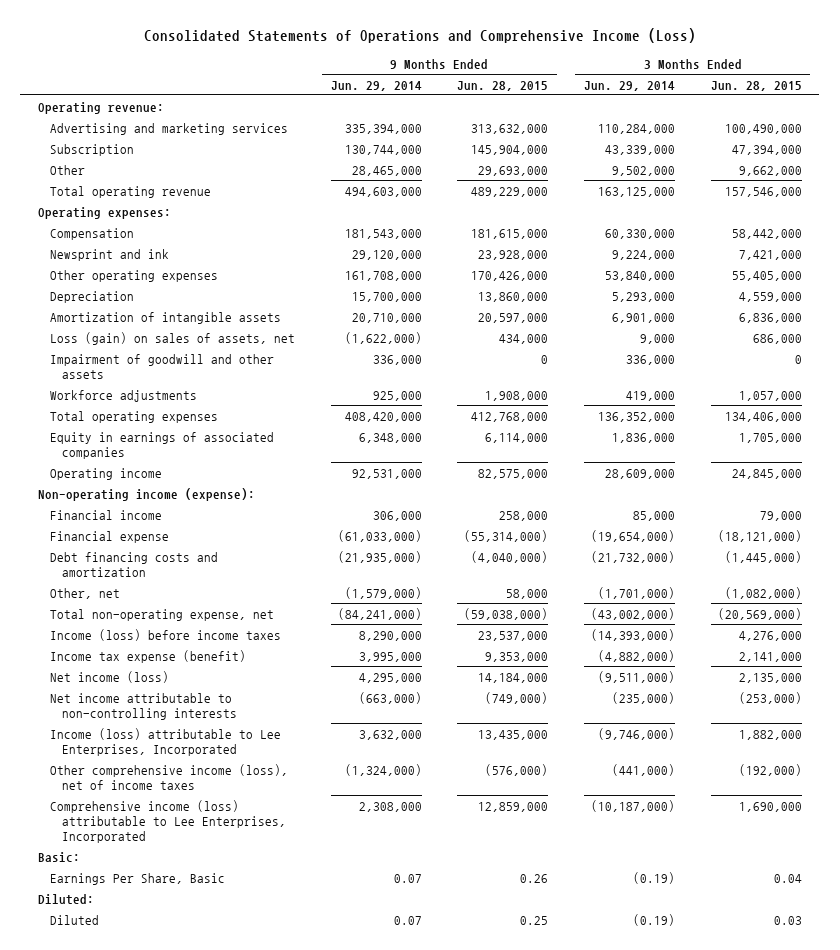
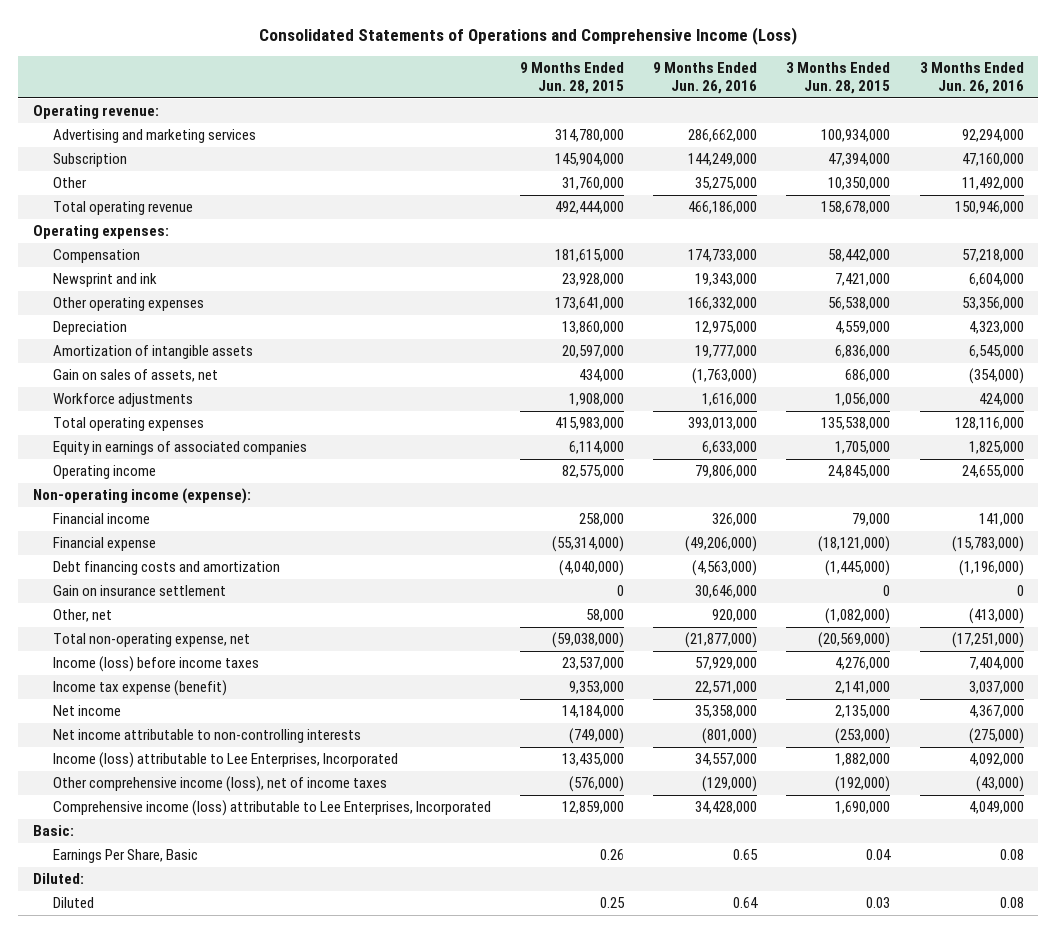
[330,80,422,91] Jun. 29, 2014 -> none
[583,80,675,91] Jun. 29, 2014 -> none
none -> [653,62,758,95] 9 Months Ended Jun. 26, 2016
none -> [919,62,1024,95] 3 Months Ended Jun. 26, 2016
[471,123,549,134] 313,632,000 -> [554,129,624,143] 314,780,000
[724,123,802,134] 100,490,000 -> [821,129,891,143] 100,934,000
[478,165,549,176] 29,693,000 -> [561,177,624,191] 31,760,000
[738,165,802,176] 9,662,000 -> [828,177,891,191] 10,350,000
[471,186,549,197] 489,229,000 -> [554,201,624,215] 492,444,000
[724,186,802,197] 157,546,000 -> [821,201,891,215] 158,678,000
[471,270,549,281] 170,426,000 -> [554,297,624,311] 173,641,000
[731,270,802,281] 55,405,000 -> [828,297,891,311] 56,538,000
[49,353,274,379] Impairment of goodwill and other assets -> none
[49,331,295,345] Loss (gain) on sales of assets, net -> [52,369,218,383] Gain on sales of assets, net
[738,390,802,401] 1,057,000 -> [835,393,891,407] 1,056,000
[471,411,549,422] 412,768,000 -> [554,417,624,431] 415,983,000
[724,411,802,422] 134,406,000 -> [821,417,891,431] 135,538,000
none -> [52,585,226,597] Gain on insurance settlement
[49,670,169,683] Net income (loss) -> [52,705,121,717] Net income

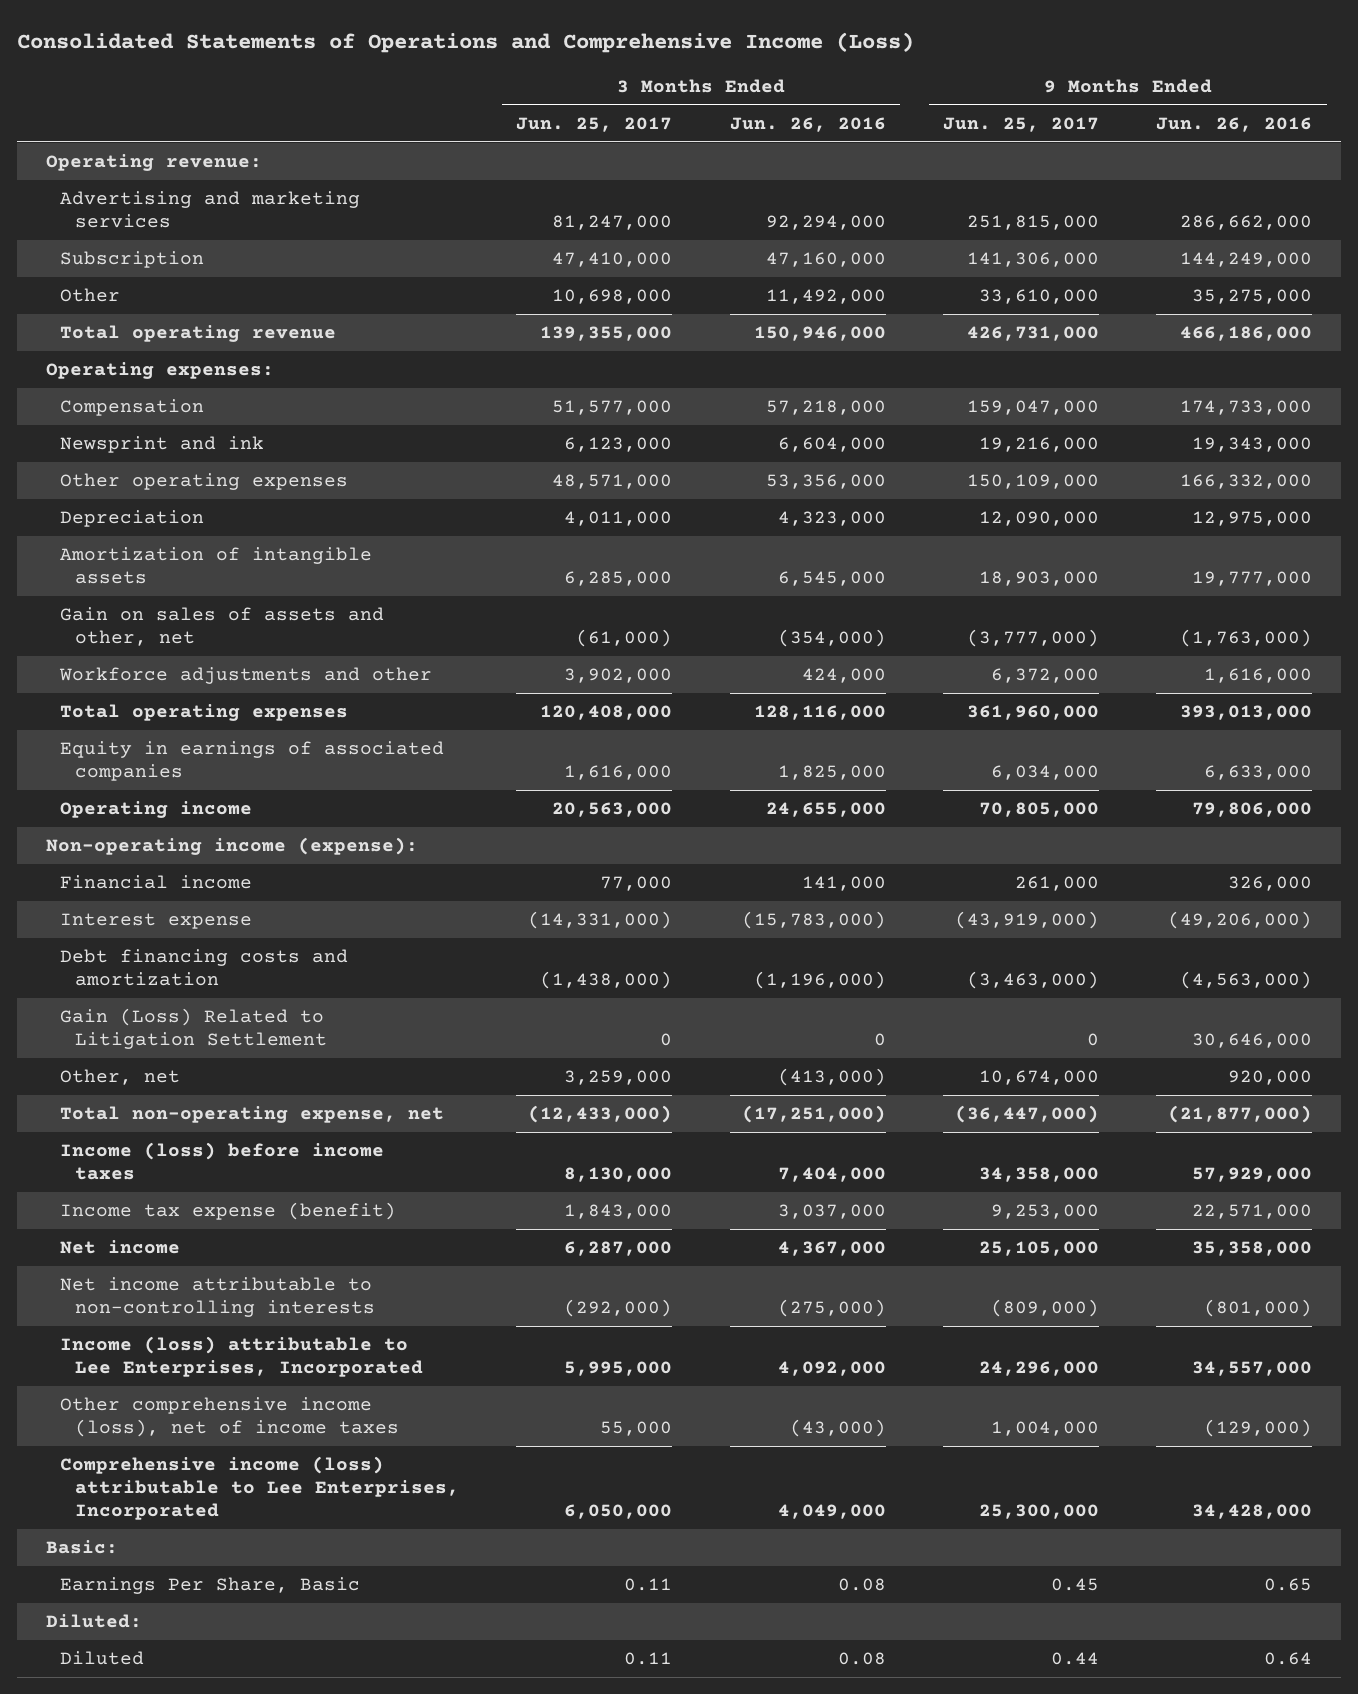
[519,62,624,95] 9 Months Ended Jun. 28, 2015 -> none
[786,62,891,95] 3 Months Ended Jun. 28, 2015 -> none
none -> [516,116,673,132] Jun. 25, 2017
none -> [942,116,1099,132] Jun. 25, 2017
[52,369,218,383] Gain on sales of assets, net -> [60,607,385,647] Gain on sales of assets and other, net
[52,393,193,408] Workforce adjustments -> [59,667,433,685] Workforce adjustments and other
[52,537,156,552] Financial expense -> [60,913,253,930] Interest expense
[52,585,226,597] Gain on insurance settlement -> [60,1008,327,1050] Gain (Loss) Related to Litigation Settlement

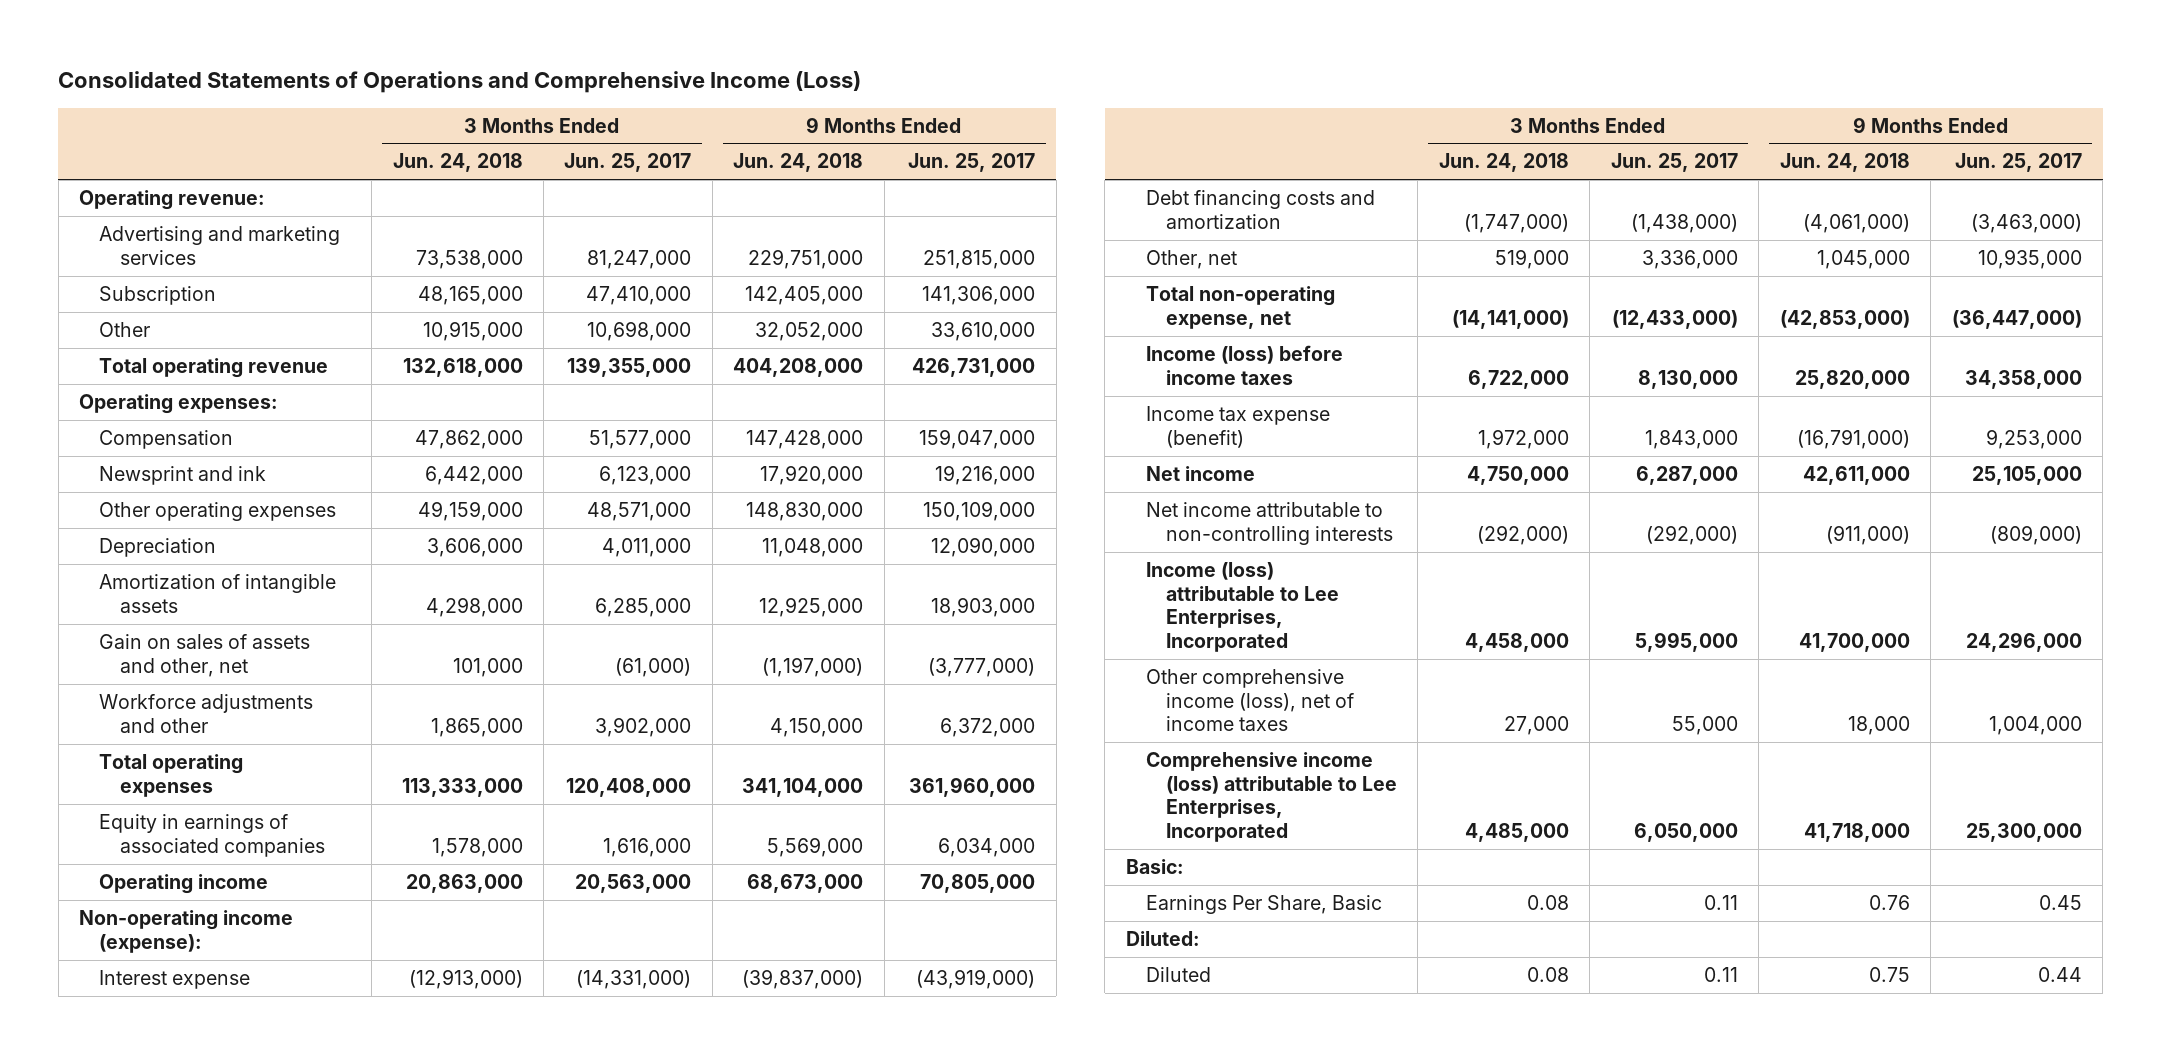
[729,116,886,132] Jun. 26, 2016 -> none
[1156,116,1313,132] Jun. 26, 2016 -> none
none -> [392,153,523,173] Jun. 24, 2018
none -> [733,153,864,173] Jun. 24, 2018
[60,875,253,890] Financial income -> none
[60,1008,327,1050] Gain (Loss) Related to Litigation Settlement -> none
[564,1070,673,1086] 3,259,000 -> [1641,249,1738,269] 3,336,000
[978,1070,1099,1086] 10,674,000 -> [1977,248,2082,269] 10,935,000

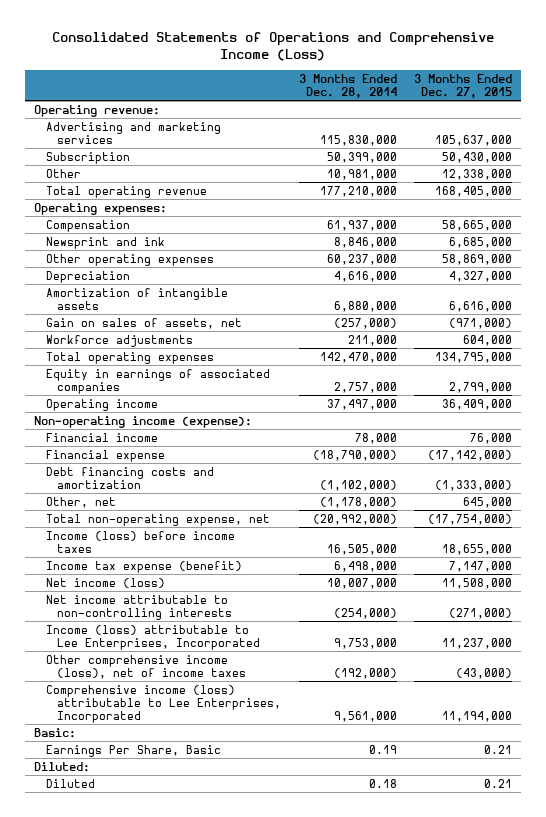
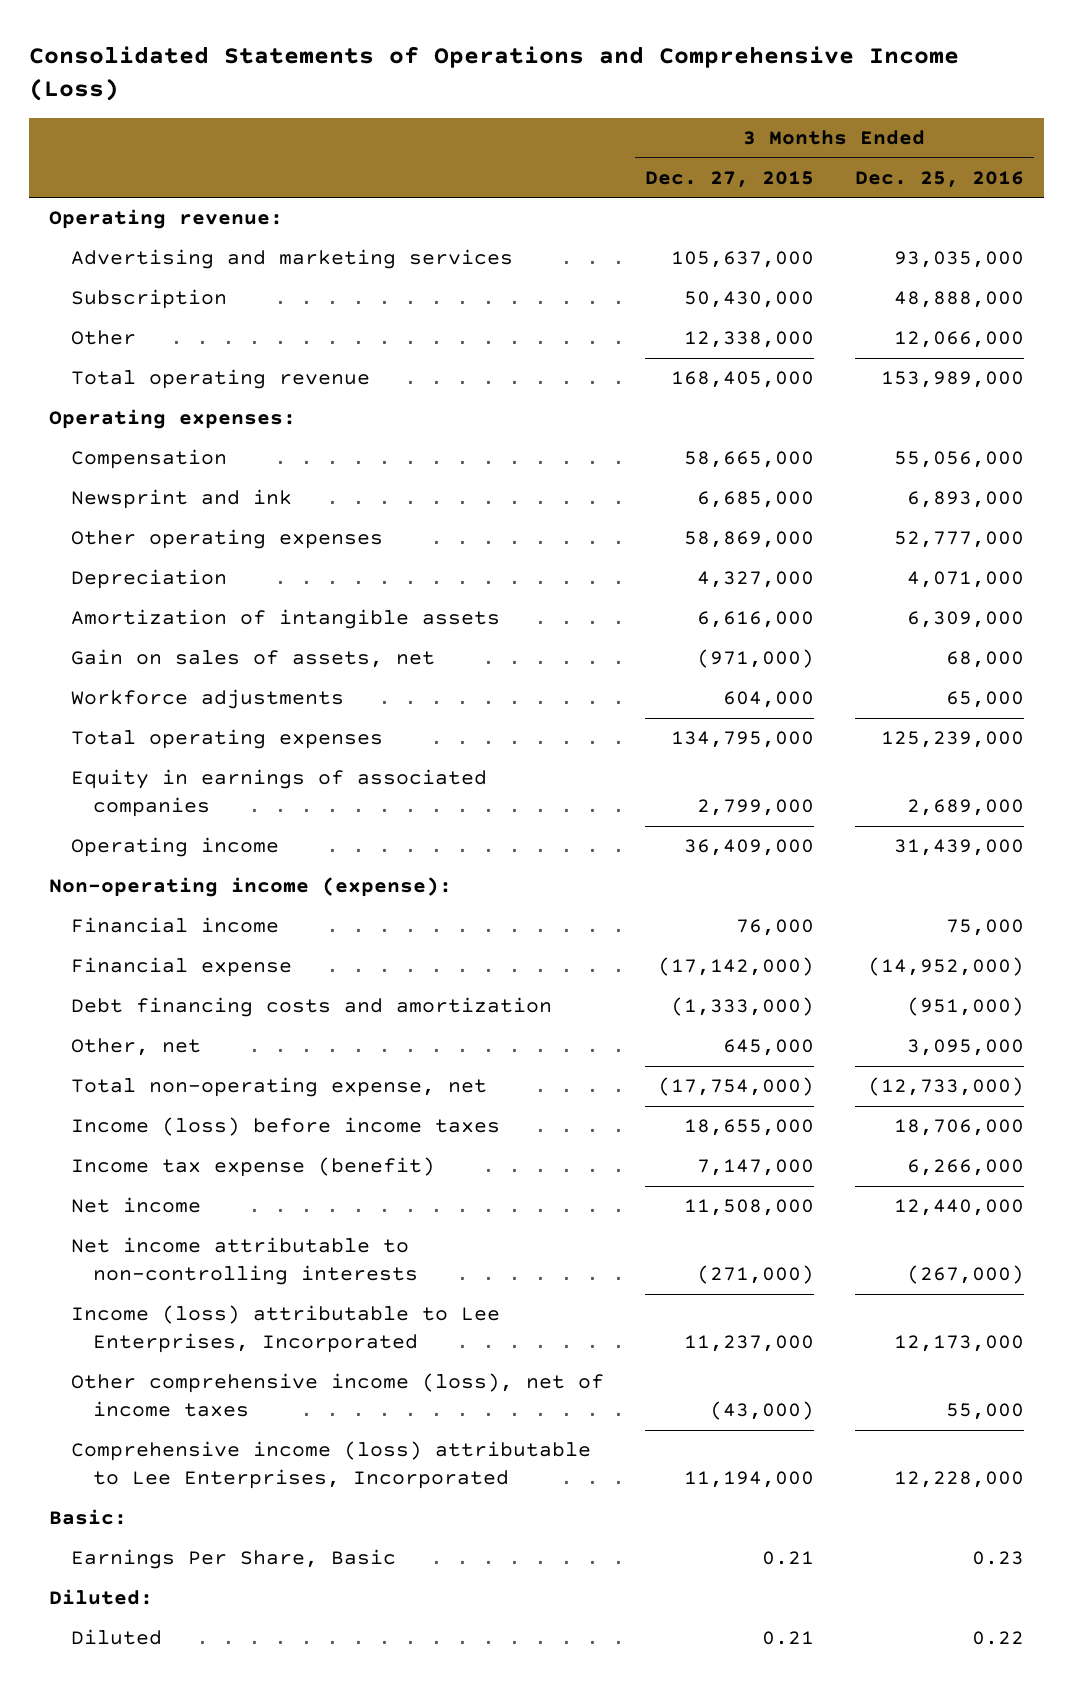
[298,73,397,98] 3 Months Ended Dec. 28, 2014 -> none
none -> [854,170,1024,188] Dec. 25, 2016
[45,577,165,588] Net income (loss) -> [71,1197,202,1214] Net income

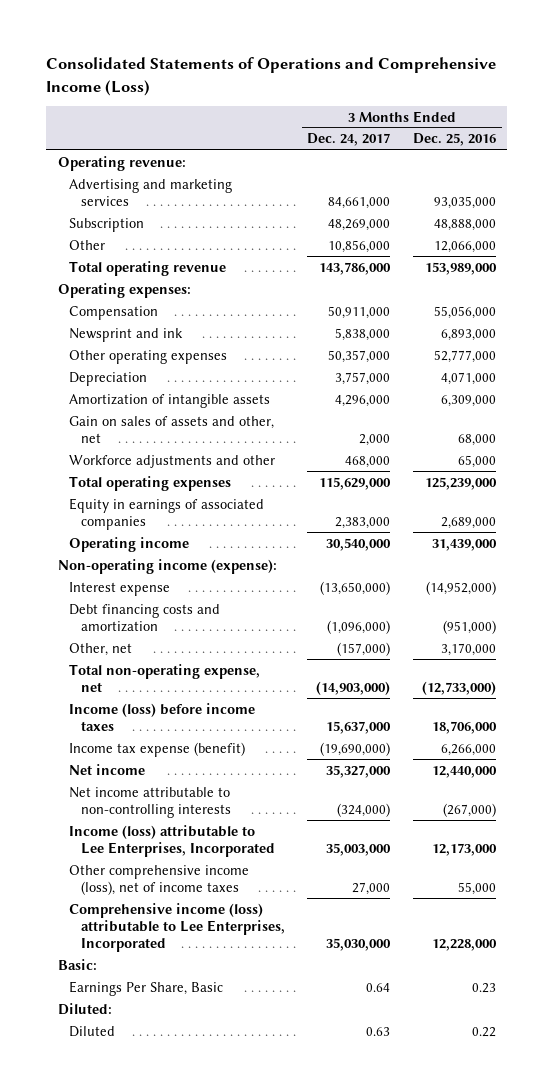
[645,170,815,188] Dec. 27, 2015 -> none
none -> [307,133,391,147] Dec. 24, 2017
[71,649,436,669] Gain on sales of assets, net -> [69,415,275,443] Gain on sales of assets and other, net
[71,689,345,710] Workforce adjustments -> [69,454,276,468] Workforce adjustments and other
[71,917,280,934] Financial income -> none
[71,957,293,978] Financial expense -> [69,581,171,596] Interest expense
[906,1039,1024,1057] 3,095,000 -> [440,642,496,656] 3,170,000

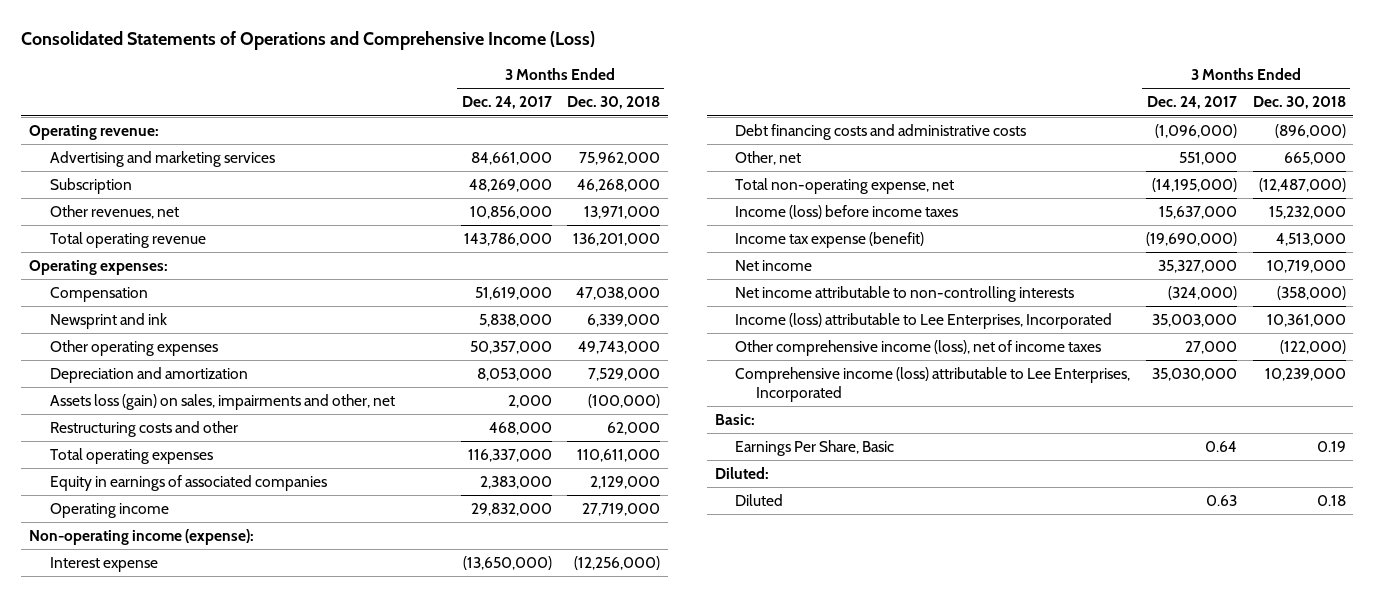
[412,133,496,147] Dec. 25, 2016 -> none
none -> [567,96,661,110] Dec. 30, 2018
[69,239,106,250] Other -> [49,205,179,220] Other revenues, net
[328,305,391,319] 50,911,000 -> [474,287,552,301] 51,619,000
[69,371,148,386] Depreciation -> none
[69,393,271,408] Amortization of intangible assets -> none
none -> [49,367,248,384] Depreciation and amortization
[69,415,275,443] Gain on sales of assets and other, net -> [49,394,395,411] Assets loss (gain) on sales, impairments and other, net
[69,454,276,468] Workforce adjustments and other -> [49,421,238,438] Restructuring costs and other
[319,476,392,490] 115,629,000 -> [467,449,552,463] 116,337,000
[326,537,392,551] 30,540,000 -> [470,503,552,517] 29,832,000
[69,603,221,632] Debt financing costs and amortization -> [735,124,1027,141] Debt financing costs and administrative costs
[337,641,391,656] (157,000) -> [1178,152,1237,166] 551,000
[316,680,391,695] (14,903,000) -> [1151,178,1237,193] (14,195,000)

